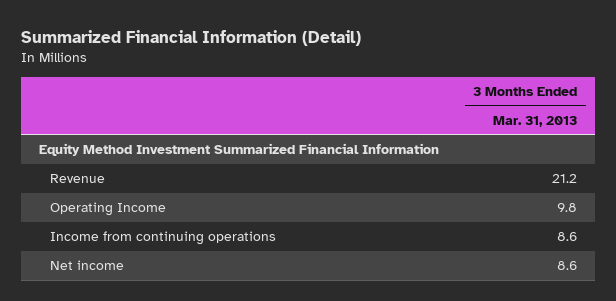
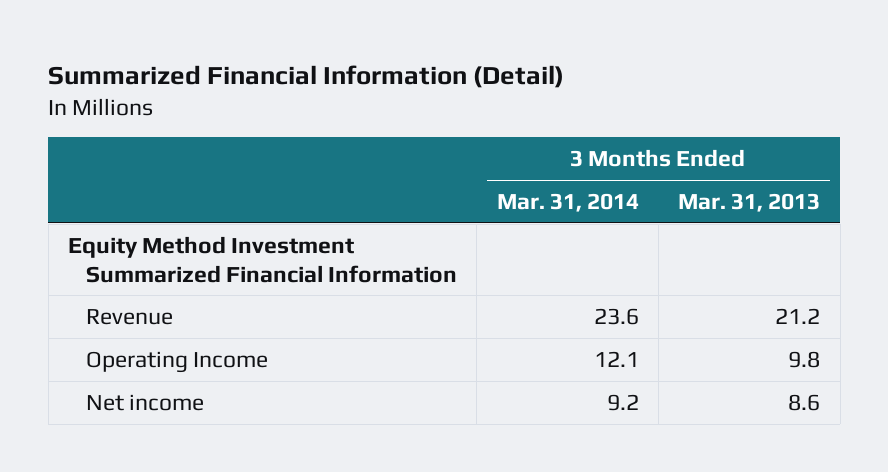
none -> [496,192,639,212] Mar. 31, 2014
[50,231,277,246] Income from continuing operations -> none

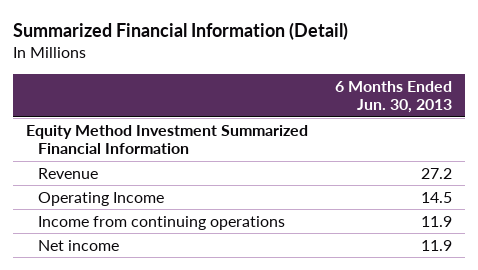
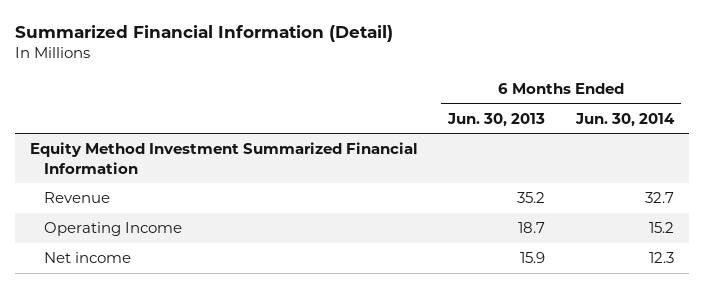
none -> [574,112,675,127] Jun. 30, 2014
[38,215,286,230] Income from continuing operations -> none
[420,167,452,179] 27.2 -> [517,192,546,204] 35.2
[420,191,452,203] 14.5 -> [518,222,546,234] 18.7
[420,239,452,251] 11.9 -> [520,252,546,264] 15.9

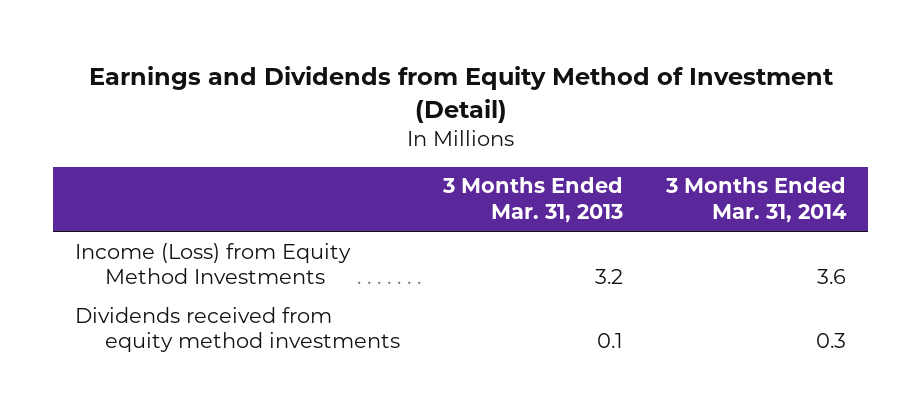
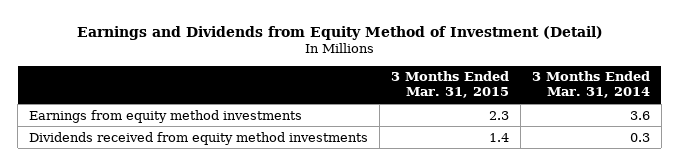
[442,177,624,224] 3 Months Ended Mar. 31, 2013 -> none
none -> [391,71,510,99] 3 Months Ended Mar. 31, 2015
[74,242,351,285] Income (Loss) from Equity Method Investments -> [29,109,303,123] Earnings from equity method investments

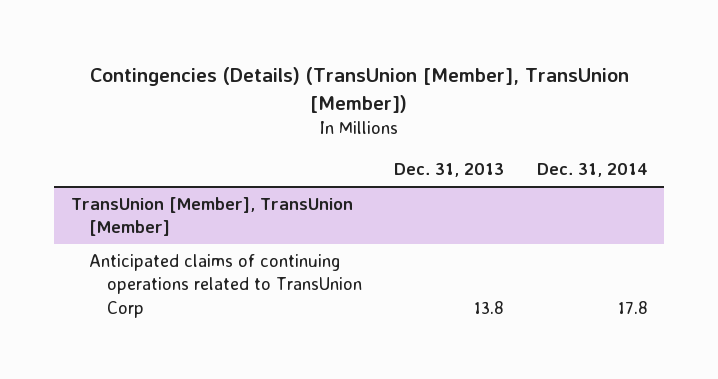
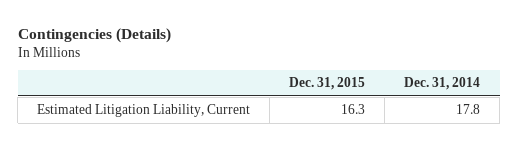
[90,67,630,114] Contingencies (Details) (TransUnion [Member], TransUnion [Member]) -> [17,27,171,43] Contingencies (Details)
[394,163,505,178] Dec. 31, 2013 -> none
none -> [289,77,366,91] Dec. 31, 2015
[70,197,353,237] TransUnion [Member], TransUnion [Member] -> none
[88,254,362,318] Anticipated claims of continuing operations related to TransUnion Corp -> [37,104,251,118] Estimated Litigation Liability, Current

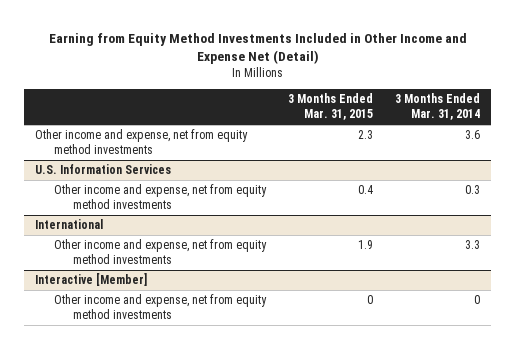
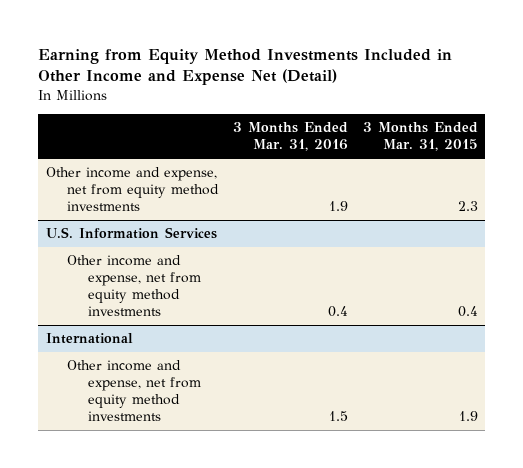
[395,93,481,121] 3 Months Ended Mar. 31, 2014 -> none
none -> [232,122,348,152] 3 Months Ended Mar. 31, 2016
[35,273,148,287] Interactive [Member] -> none
[53,294,267,320] Other income and expense, net from equity method investments -> none

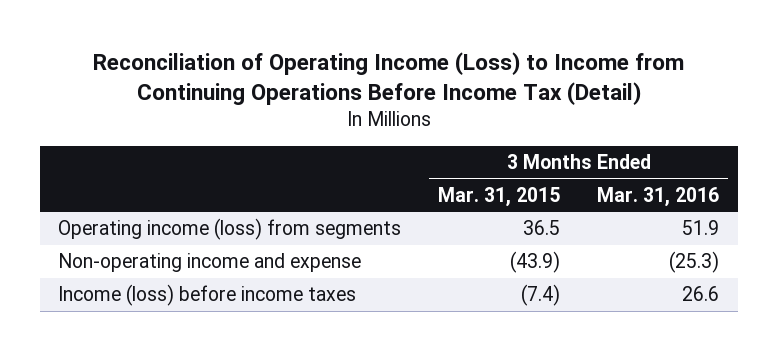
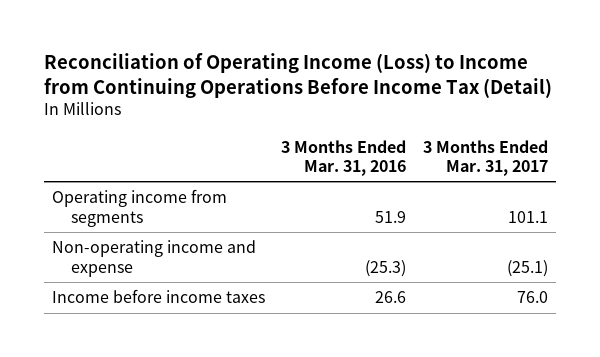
[438,186,561,207] Mar. 31, 2015 -> none
none -> [422,139,548,176] 3 Months Ended Mar. 31, 2017
[58,218,402,241] Operating income (loss) from segments -> [52,189,228,227] Operating income from segments
[58,284,357,307] Income (loss) before income taxes -> [52,289,266,304] Income before income taxes

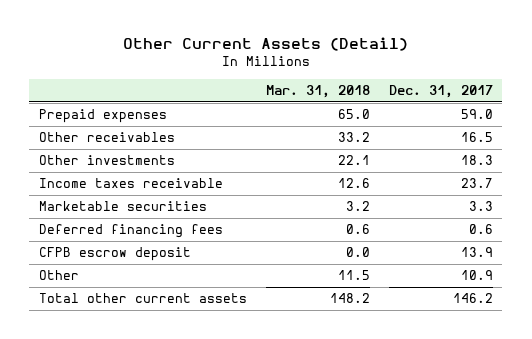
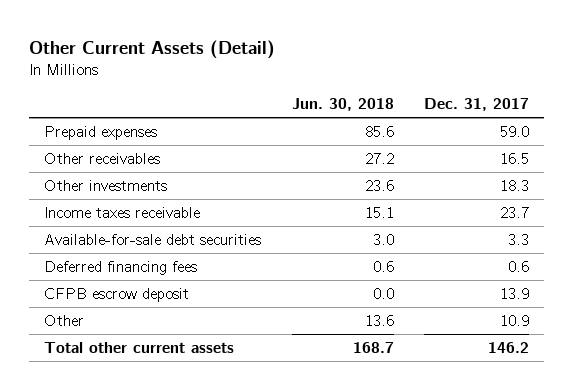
[265,85,370,99] Mar. 31, 2018 -> none
none -> [291,98,394,112] Jun. 30, 2018
[38,201,207,212] Marketable securities -> [44,233,262,245] Available-for-sale debt securities

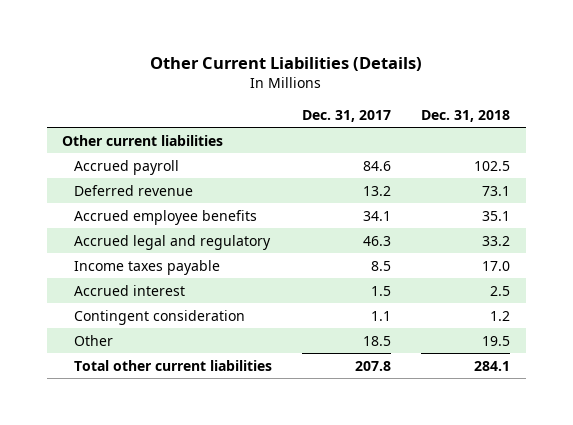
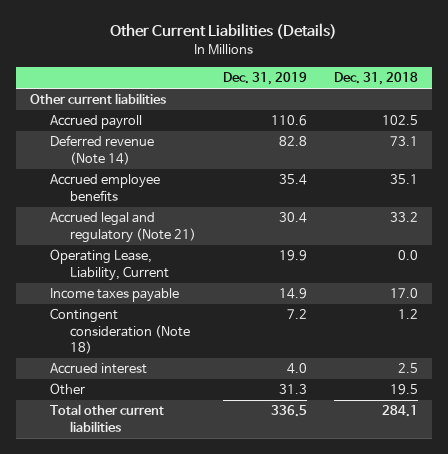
[302,110,392,123] Dec. 31, 2017 -> none
none -> [223,72,308,86] Dec. 31, 2019
[74,184,194,196] Deferred revenue -> [49,135,154,165] Deferred revenue (Note 14)
[74,234,272,250] Accrued legal and regulatory -> [49,212,197,243] Accrued legal and regulatory (Note 21)
none -> [49,249,170,281] Operating Lease, Liability, Current
none -> [49,308,191,354] Contingent consideration (Note 18)
[74,309,246,325] Contingent consideration -> none

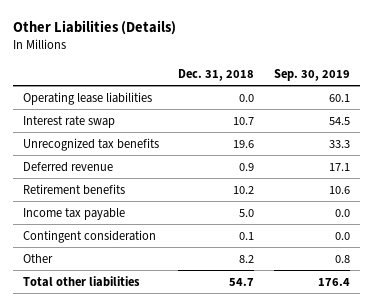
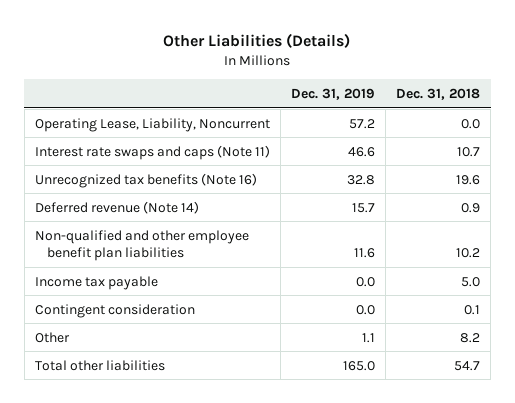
[273,68,350,81] Sep. 30, 2019 -> none
none -> [290,87,375,100] Dec. 31, 2019
[22,91,152,105] Operating lease liabilities -> [34,117,270,132] Operating Lease, Liability, Noncurrent
[22,115,115,128] Interest rate swap -> [34,144,270,160] Interest rate swaps and caps (Note 11)
[22,137,159,151] Unrecognized tax benefits -> [34,172,257,188] Unrecognized tax benefits (Note 16)
[22,161,113,172] Deferred revenue -> [34,200,199,214] Deferred revenue (Note 14)
[22,183,125,195] Retirement benefits -> [34,229,249,262] Non-qualified and other employee benefit plan liabilities

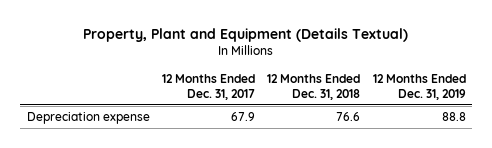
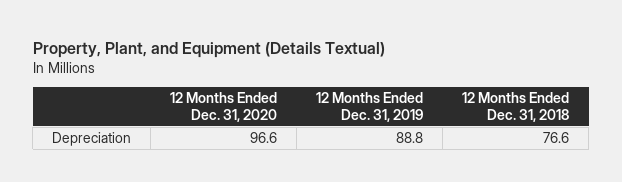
[83,28,409,43] Property, Plant and Equipment (Details Textual) -> [32,42,385,59] Property, Plant, and Equipment (Details Textual)
[161,73,255,100] 12 Months Ended Dec. 31, 2017 -> none
none -> [170,91,278,122] 12 Months Ended Dec. 31, 2020
[26,112,150,125] Depreciation expense -> [52,131,132,146] Depreciation

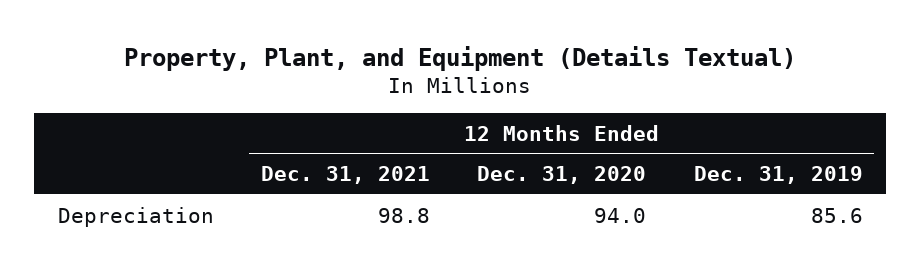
[462,91,570,122] 12 Months Ended Dec. 31, 2018 -> none
none -> [261,166,431,185] Dec. 31, 2021
[250,131,278,143] 96.6 -> [594,207,647,223] 94.0
[396,131,424,143] 88.8 -> [810,207,863,223] 85.6

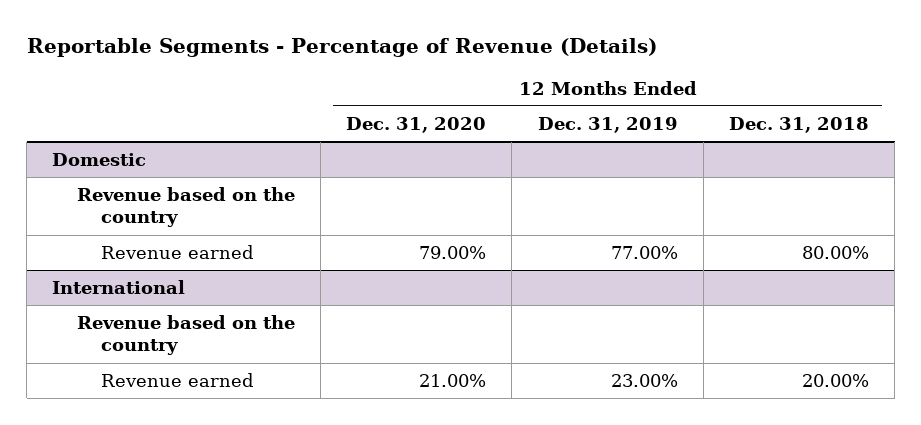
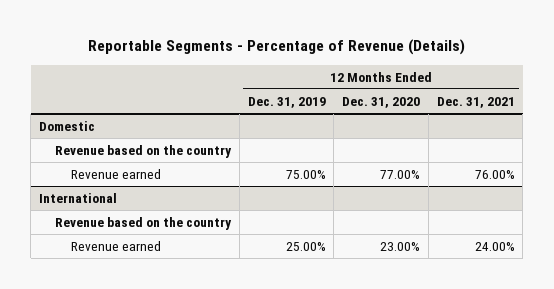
[729,116,870,133] Dec. 31, 2018 -> none
none -> [436,96,515,108] Dec. 31, 2021
[419,245,487,259] 79.00% -> [380,169,421,179] 77.00%
[610,245,678,259] 77.00% -> [285,169,326,179] 75.00%
[419,373,487,387] 21.00% -> [380,241,421,251] 23.00%
[610,373,678,387] 23.00% -> [285,241,326,251] 25.00%

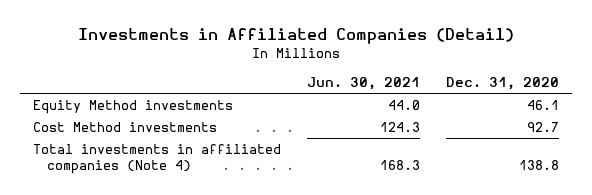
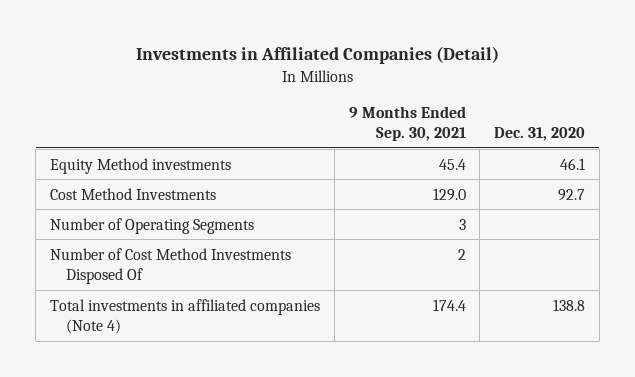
[307,77,421,91] Jun. 30, 2021 -> none
none -> [348,105,466,142] 9 Months Ended Sep. 30, 2021
[32,121,217,132] Cost Method investments -> [50,187,217,200] Cost Method Investments
none -> [50,217,255,234] Number of Operating Segments
none -> [50,247,292,284] Number of Cost Method Investments Disposed Of

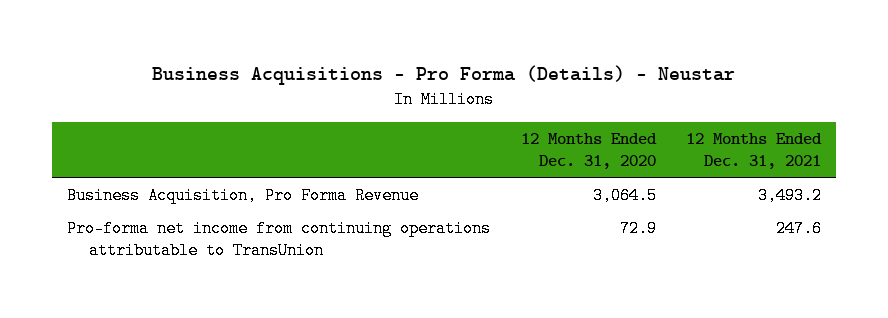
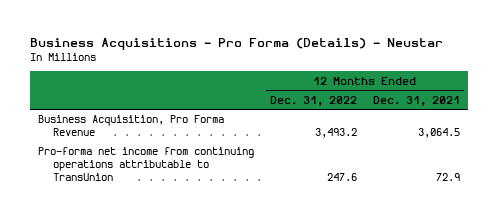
[520,132,657,170] 12 Months Ended Dec. 31, 2020 -> none
none -> [270,95,358,106] Dec. 31, 2022
[757,186,822,204] 3,493.2 -> [418,128,461,139] 3,064.5
[775,219,822,237] 247.6 -> [436,173,461,182] 72.9

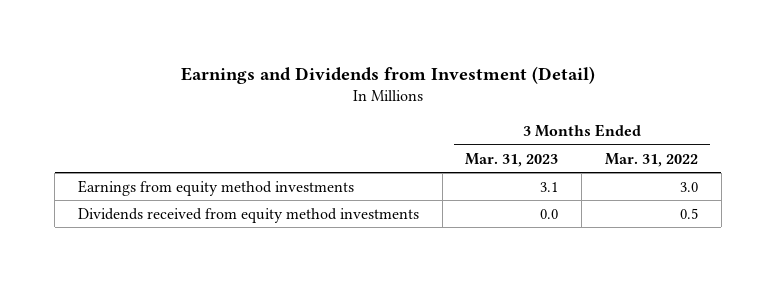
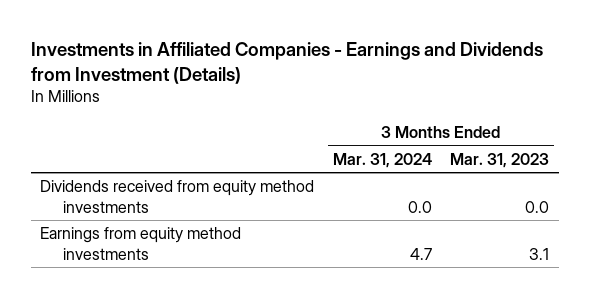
[180,65,595,84] Earnings and Dividends from Investment (Detail) -> [30,41,543,84] Investments in Affiliated Companies - Earnings and Dividends from Investment (Details)
[604,152,698,167] Mar. 31, 2022 -> none
none -> [332,152,432,168] Mar. 31, 2024
[77,179,354,196] Earnings from equity method investments -> [40,227,242,260] Earnings from equity method investments

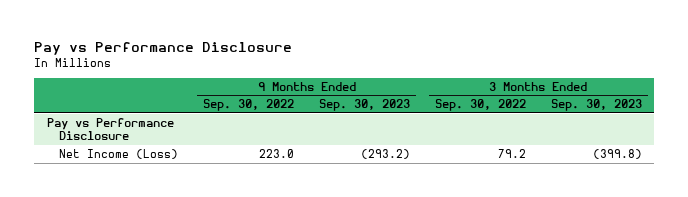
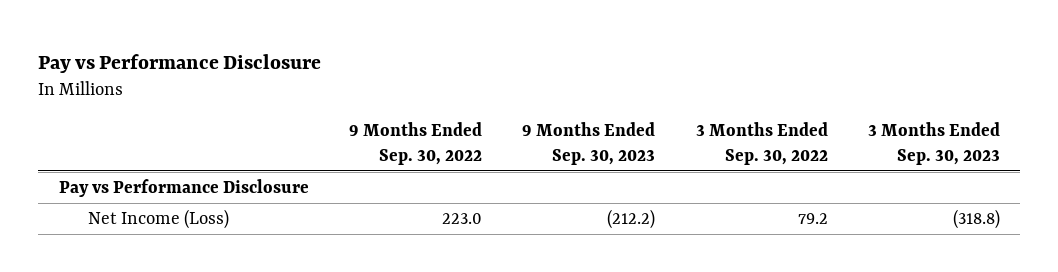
[360,148,410,159] (293.2) -> [607,209,656,230] (212.2)
[592,148,642,159] (399.8) -> [952,209,1000,230] (318.8)

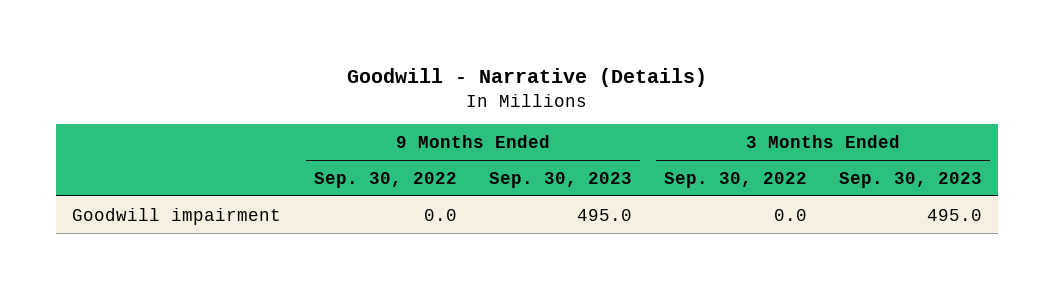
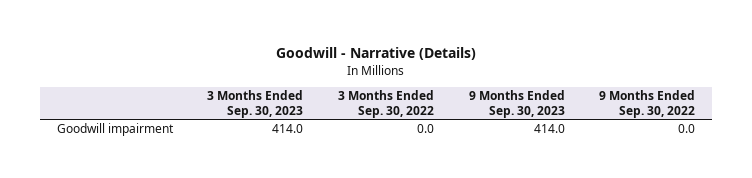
[576,208,632,221] 495.0 -> [533,124,565,134] 414.0
[927,208,983,221] 495.0 -> [272,124,304,134] 414.0

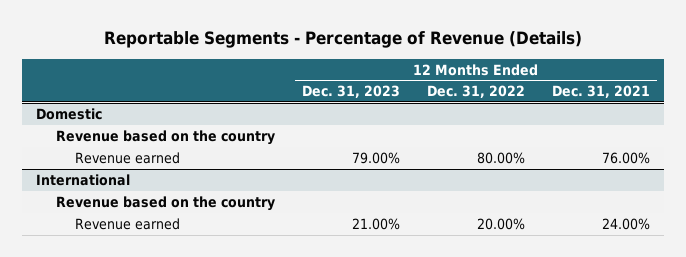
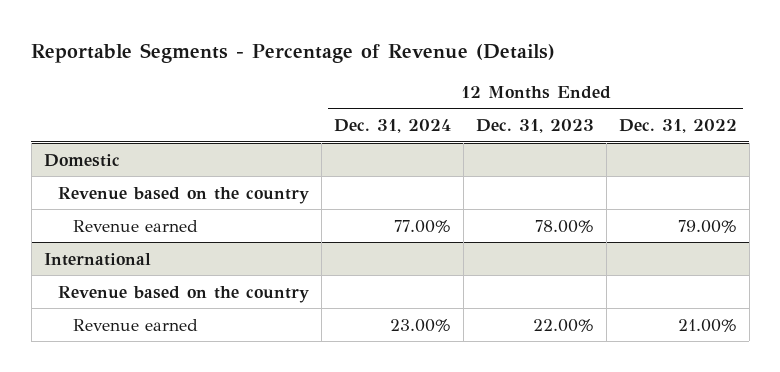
[552,85,651,99] Dec. 31, 2021 -> none
none -> [334,119,452,134] Dec. 31, 2024
[351,152,400,165] 79.00% -> [535,219,595,233] 78.00%
[477,152,526,165] 80.00% -> [677,219,737,233] 79.00%
[351,218,400,231] 21.00% -> [533,318,595,332] 22.00%
[477,218,526,231] 20.00% -> [677,318,737,332] 21.00%

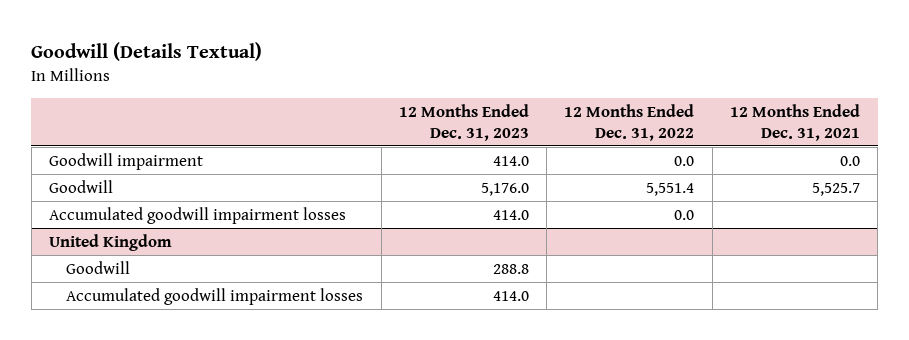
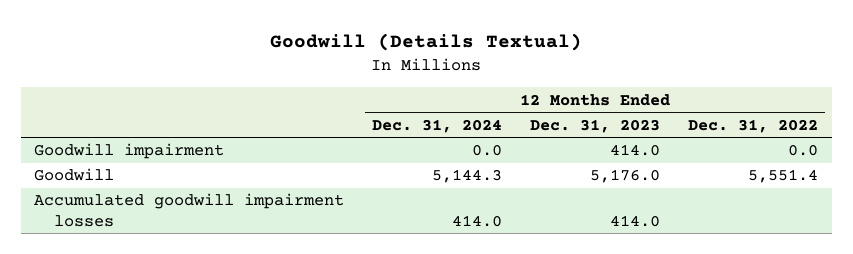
[729,103,860,141] 12 Months Ended Dec. 31, 2021 -> none
none -> [372,118,503,133] Dec. 31, 2024
[49,206,347,224] Accumulated goodwill impairment losses -> none
[49,233,173,251] United Kingdom -> none
[66,260,131,274] Goodwill -> none

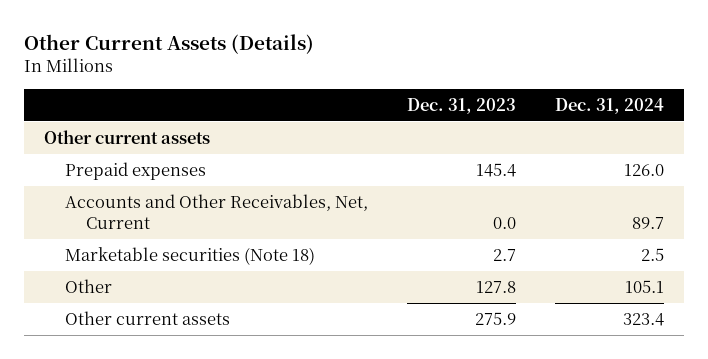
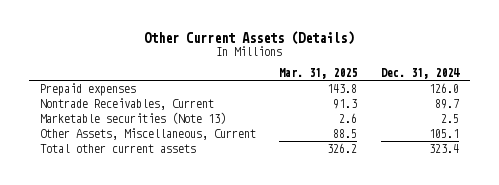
[406,97,516,114] Dec. 31, 2023 -> none
none -> [279,68,358,80] Mar. 31, 2025
[43,130,210,145] Other current assets -> none
[64,194,368,230] Accounts and Other Receivables, Net, Current -> [40,97,215,110] Nontrade Receivables, Current
[64,247,315,266] Marketable securities (Note 18) -> [40,111,227,124] Marketable securities (Note 13)
[64,279,112,294] Other -> [40,127,257,140] Other Assets, Miscellaneous, Current
[64,311,230,326] Other current assets -> [40,143,197,153] Total other current assets

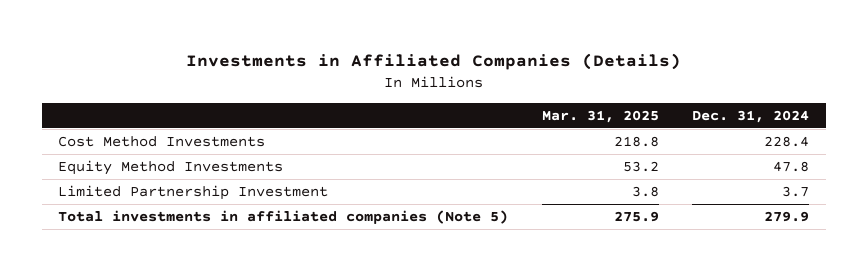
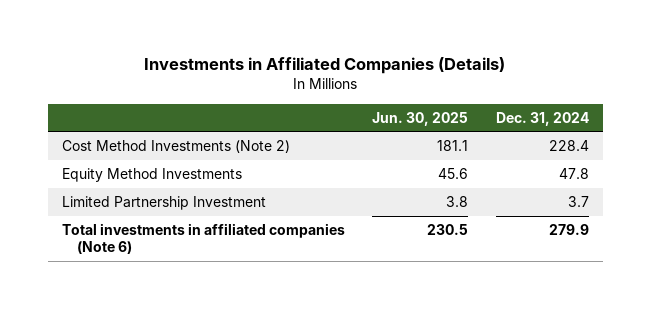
[541,110,659,124] Mar. 31, 2025 -> none
none -> [372,111,469,126] Jun. 30, 2025
[58,135,266,147] Cost Method Investments -> [61,140,290,154] Cost Method Investments (Note 2)
[58,209,509,224] Total investments in affiliated companies (Note 5) -> [61,223,345,255] Total investments in affiliated companies (Note 6)

